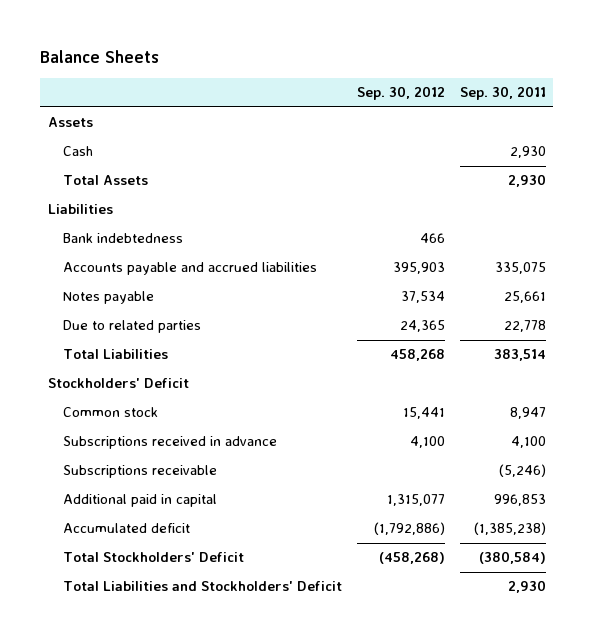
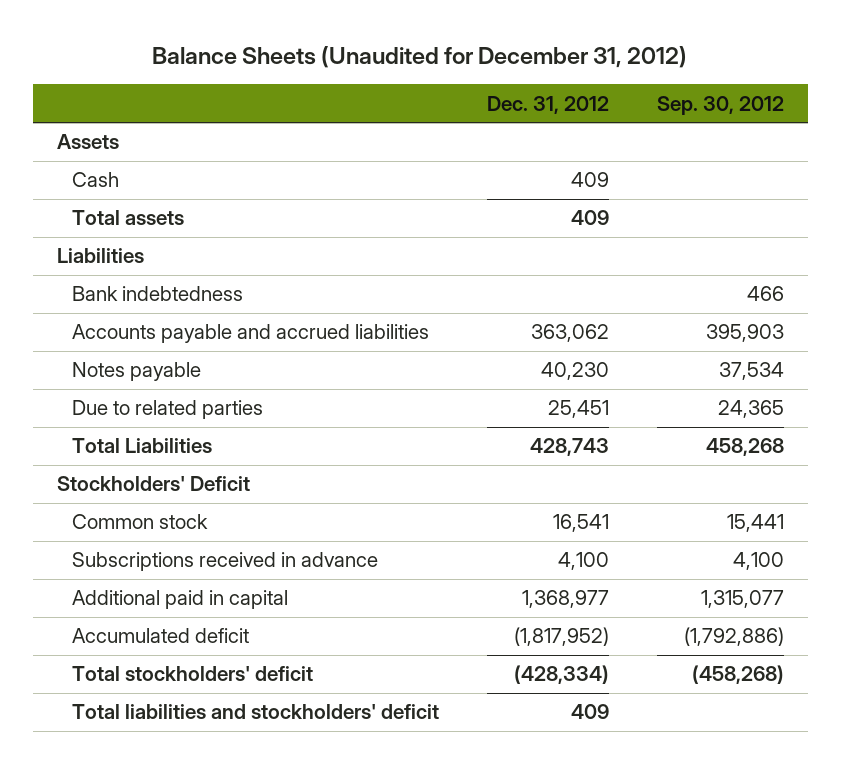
[40,50,160,64] Balance Sheets -> [152,46,688,69] Balance Sheets (Unaudited for December 31, 2012)
[459,86,546,101] Sep. 30, 2011 -> none
none -> [486,95,609,114] Dec. 31, 2012
[62,175,148,186] Total Assets -> [71,210,184,226] Total assets
[62,465,217,479] Subscriptions receivable -> none
[62,552,244,563] Total Stockholders' Deficit -> [71,666,313,682] Total stockholders' deficit
[62,581,342,592] Total Liabilities and Stockholders' Deficit -> [71,704,439,720] Total liabilities and stockholders' deficit

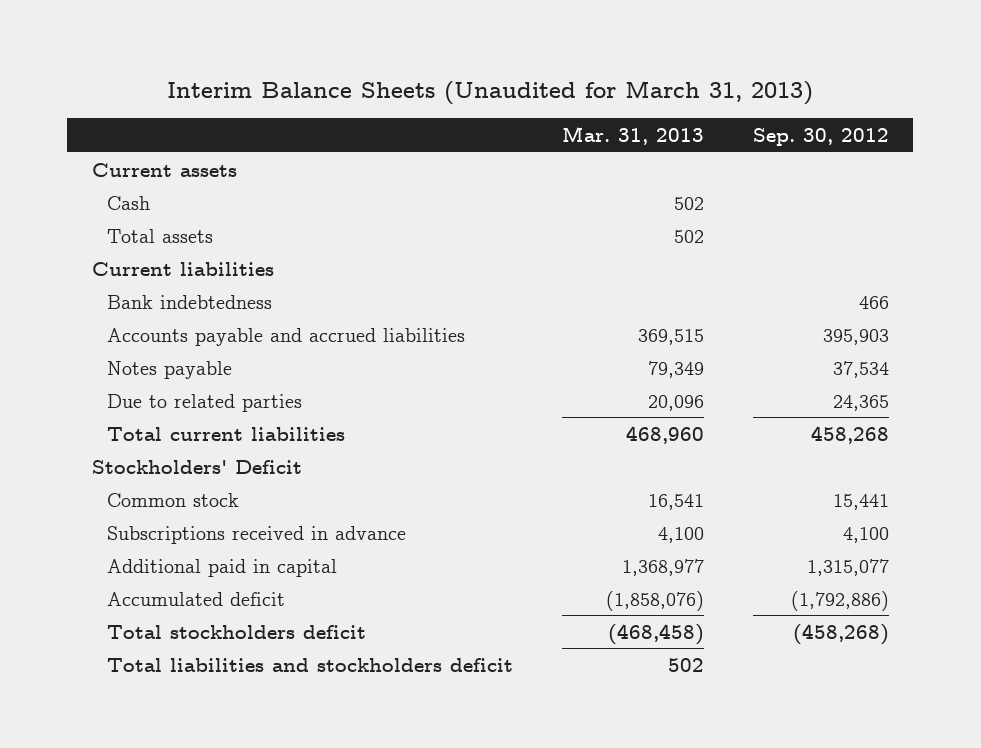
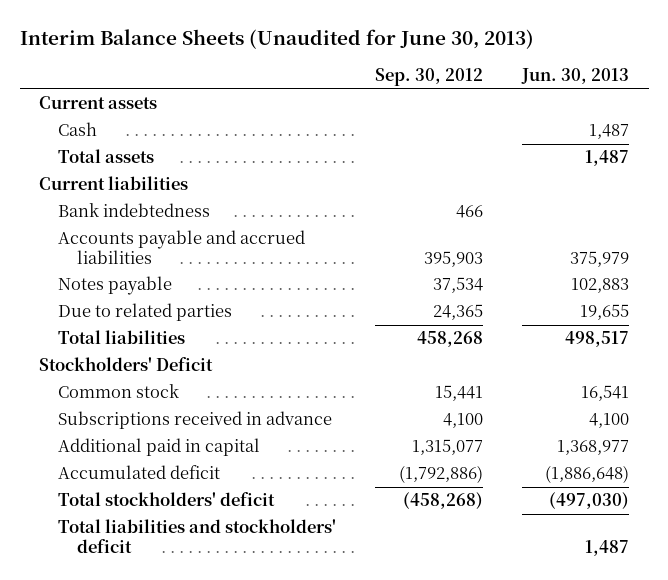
[167,81,814,106] Interim Balance Sheets (Unaudited for March 31, 2013) -> [19,29,534,50] Interim Balance Sheets (Unaudited for June 30, 2013)
[562,125,705,145] Mar. 31, 2013 -> none
none -> [521,68,630,85] Jun. 30, 2013
[107,426,346,441] Total current liabilities -> [57,330,185,345] Total liabilities
[107,624,367,639] Total stockholders deficit -> [57,492,275,507] Total stockholders' deficit
[107,657,514,672] Total liabilities and stockholders deficit -> [57,519,336,553] Total liabilities and stockholders' deficit

